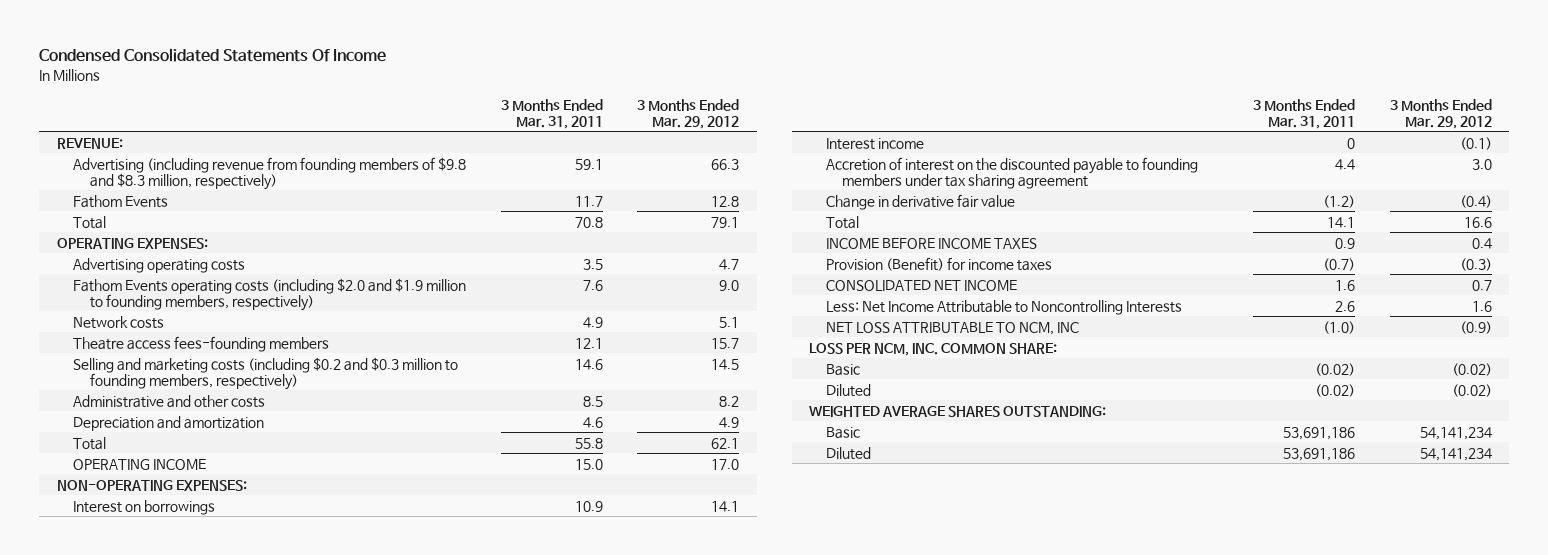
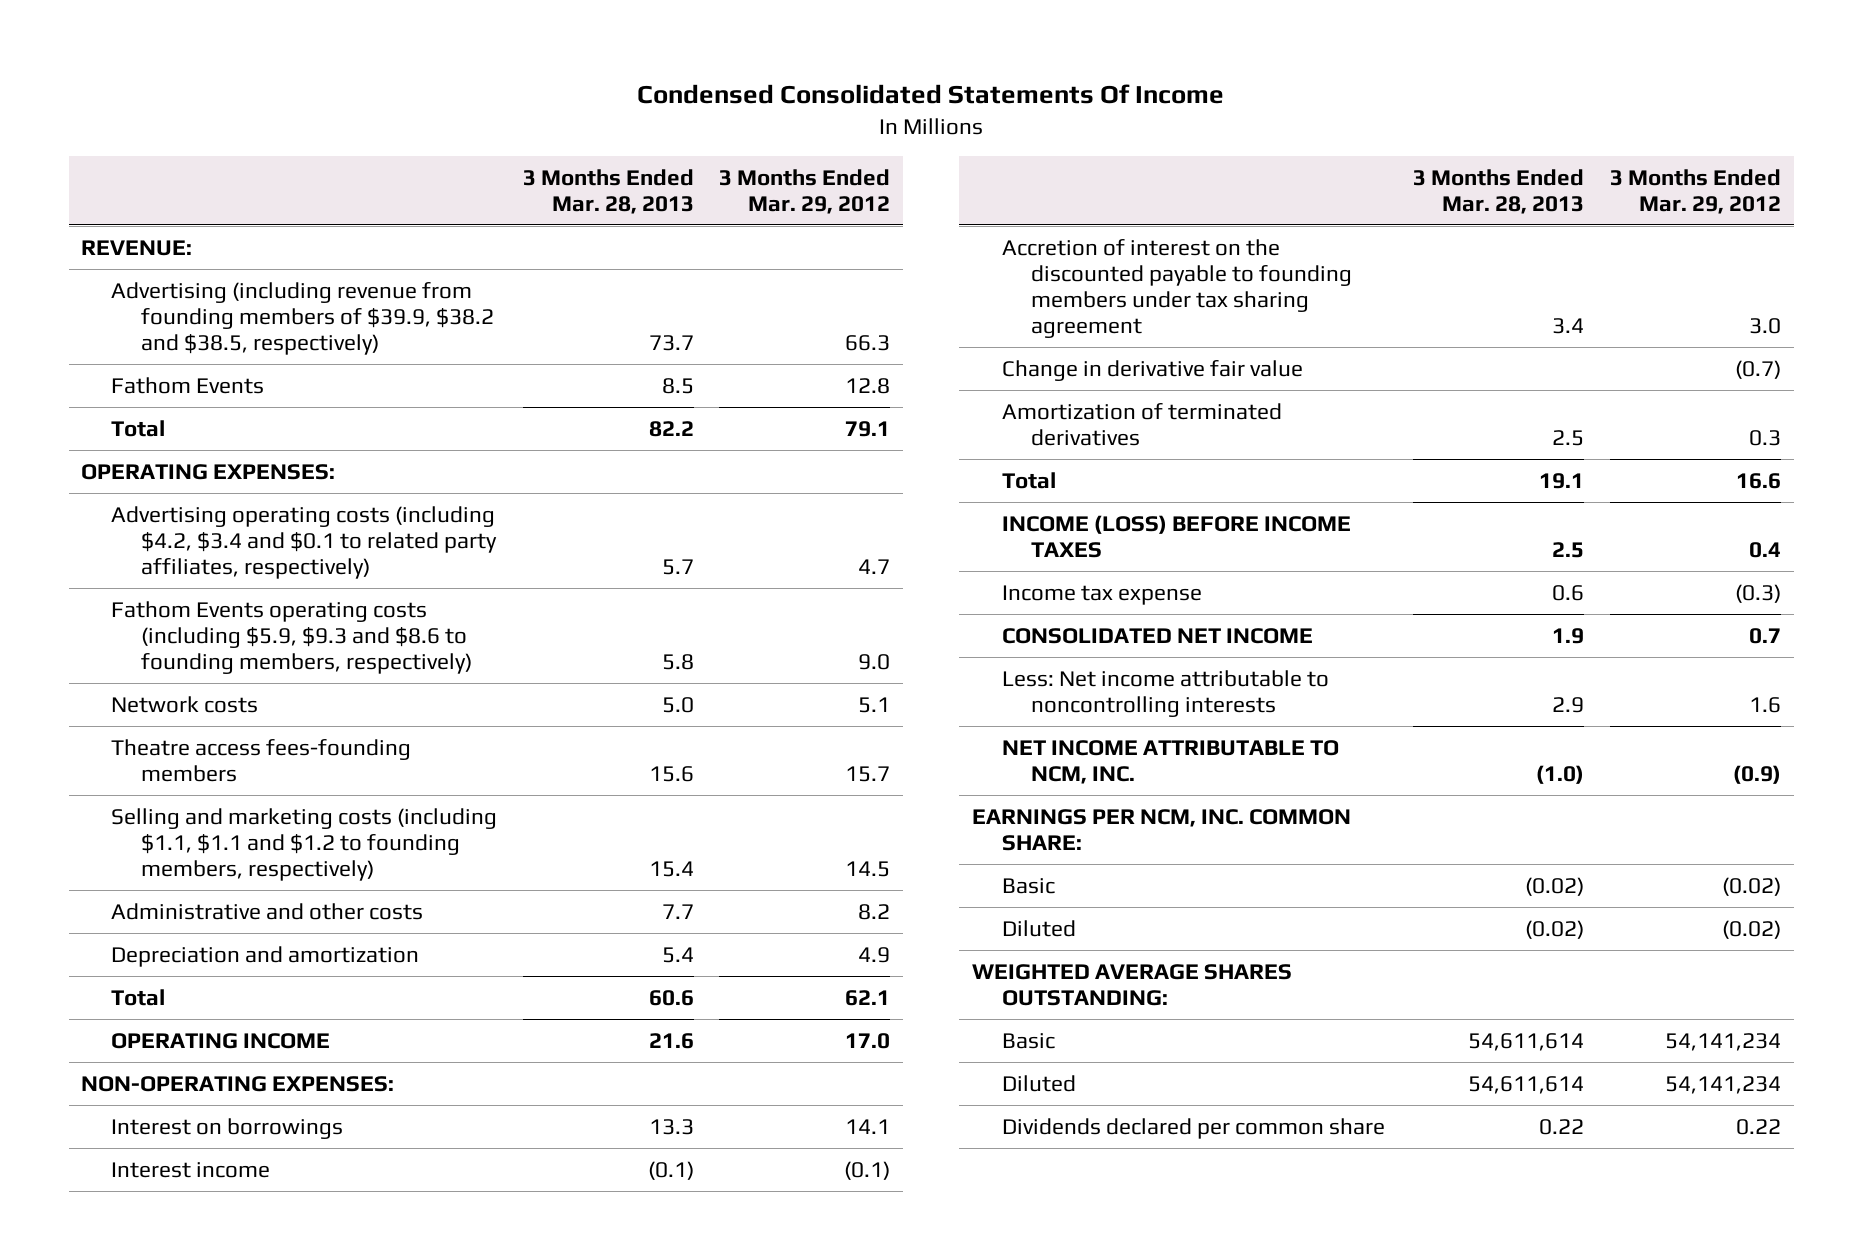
[500,98,603,129] 3 Months Ended Mar. 31, 2011 -> none
none -> [522,168,694,214] 3 Months Ended Mar. 28, 2013
[73,156,467,190] Advertising (including revenue from founding members of $9.8 and $8.3 million, respectively) -> [111,281,494,355] Advertising (including revenue from founding members of $39.9, $38.2 and $38.5, respectively)
[73,257,246,273] Advertising operating costs -> [111,505,497,579] Advertising operating costs (including $4.2, $3.4 and $0.1 to related party affiliates, respectively)
[73,277,467,311] Fathom Events operating costs (including $2.0 and $1.9 million to founding members, respectively) -> [111,600,472,674] Fathom Events operating costs (including $5.9, $9.3 and $8.6 to founding members, respectively)
[73,356,459,390] Selling and marketing costs (including $0.2 and $0.3 million to founding members, respectively) -> [111,807,498,881] Selling and marketing costs (including $1.1, $1.1 and $1.2 to founding members, respectively)
[1459,194,1492,208] (0.4) -> [1735,359,1782,379] (0.7)
none -> [1001,402,1282,446] Amortization of terminated derivatives
[825,237,1037,249] INCOME BEFORE INCOME TAXES -> [1001,514,1351,558] INCOME (LOSS) BEFORE INCOME TAXES
[825,256,1052,271] Provision (Benefit) for income taxes -> [1001,584,1202,605] Income tax expense
[825,299,1182,315] Less: Net Income Attributable to Noncontrolling Interests -> [1001,669,1329,717] Less: Net income attributable to noncontrolling interests
[825,321,1079,335] NET LOSS ATTRIBUTABLE TO NCM, INC -> [1001,739,1339,784] NET INCOME ATTRIBUTABLE TO NCM, INC.
[808,342,1057,356] LOSS PER NCM, INC. COMMON SHARE: -> [972,808,1352,851] EARNINGS PER NCM, INC. COMMON SHARE:
none -> [1001,1117,1385,1139] Dividends declared per common share

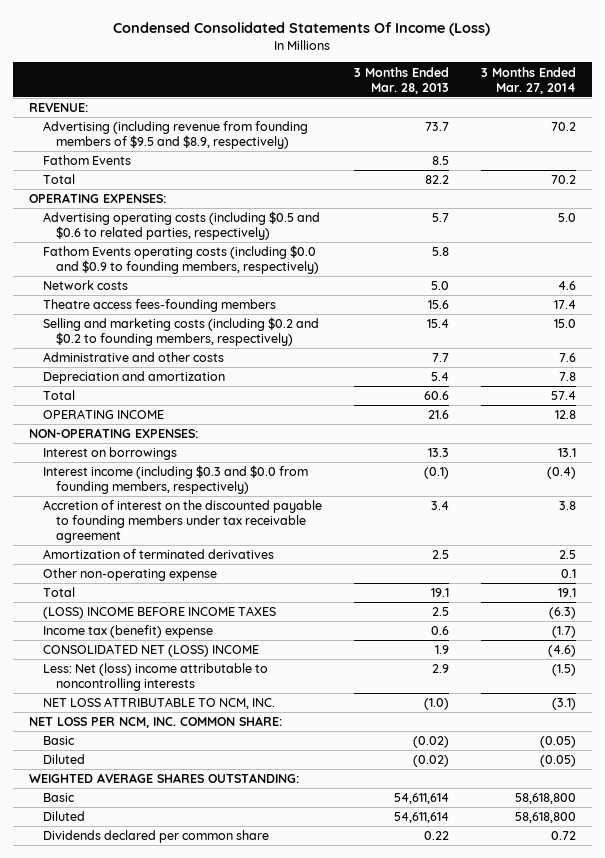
[637,84,1225,105] Condensed Consolidated Statements Of Income -> [113,21,491,36] Condensed Consolidated Statements Of Income (Loss)
[719,168,891,214] 3 Months Ended Mar. 29, 2012 -> none
none -> [480,66,576,94] 3 Months Ended Mar. 27, 2014
[111,281,494,355] Advertising (including revenue from founding members of $39.9, $38.2 and $38.5, respectively) -> [42,121,308,150] Advertising (including revenue from founding members of $9.5 and $8.9, respectively)
[111,505,497,579] Advertising operating costs (including $4.2, $3.4 and $0.1 to related party affiliates, respectively) -> [42,211,320,241] Advertising operating costs (including $0.5 and $0.6 to related parties, respectively)
[111,600,472,674] Fathom Events operating costs (including $5.9, $9.3 and $8.6 to founding members, respectively) -> [42,245,319,275] Fathom Events operating costs (including $0.0 and $0.9 to founding members, respectively)
[111,807,498,881] Selling and marketing costs (including $1.1, $1.1 and $1.2 to founding members, respectively) -> [42,317,319,347] Selling and marketing costs (including $0.2 and $0.2 to founding members, respectively)
[1001,359,1303,381] Change in derivative fair value -> none
[111,1161,271,1178] Interest income -> [42,465,308,495] Interest income (including $0.3 and $0.0 from founding members, respectively)
[1001,238,1353,338] Accretion of interest on the discounted payable to founding members under tax sharing agreement -> [42,500,322,543] Accretion of interest on the discounted payable to founding members under tax receivable agreement
none -> [42,568,217,582] Other non-operating expense
[1001,514,1351,558] INCOME (LOSS) BEFORE INCOME TAXES -> [42,606,276,620] (LOSS) INCOME BEFORE INCOME TAXES
[1001,584,1202,605] Income tax expense -> [42,625,213,639] Income tax (benefit) expense
[1001,627,1313,644] CONSOLIDATED NET INCOME -> [42,644,259,658] CONSOLIDATED NET (LOSS) INCOME
[1001,669,1329,717] Less: Net income attributable to noncontrolling interests -> [42,663,268,692] Less: Net (loss) income attributable to noncontrolling interests
[1001,739,1339,784] NET INCOME ATTRIBUTABLE TO NCM, INC. -> [42,697,275,710] NET LOSS ATTRIBUTABLE TO NCM, INC.
[972,808,1352,851] EARNINGS PER NCM, INC. COMMON SHARE: -> [29,716,283,729] NET LOSS PER NCM, INC. COMMON SHARE:

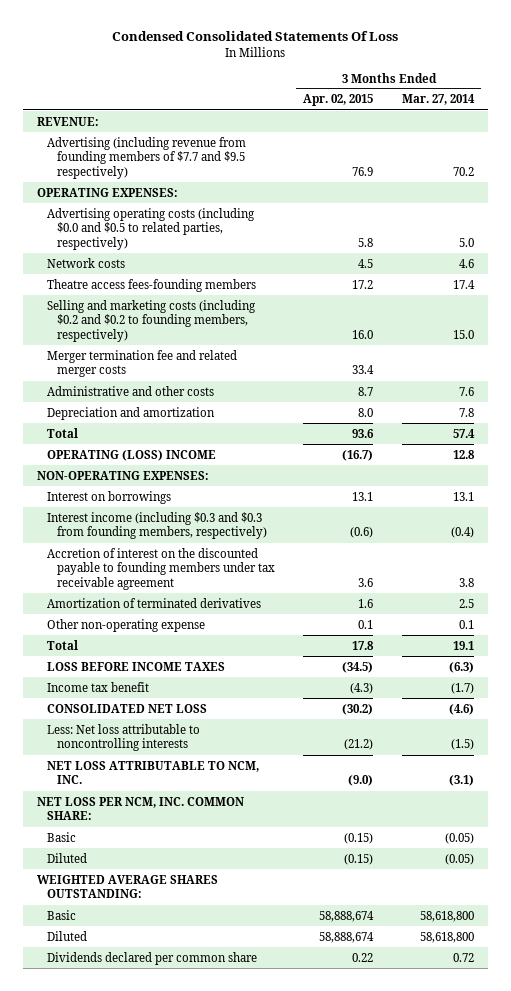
[113,21,491,36] Condensed Consolidated Statements Of Income (Loss) -> [112,31,399,42] Condensed Consolidated Statements Of Loss
[353,66,449,94] 3 Months Ended Mar. 28, 2013 -> none
none -> [303,94,374,107] Apr. 02, 2015
[42,155,131,166] Fathom Events -> none
[42,174,75,185] Total -> none
[42,121,308,150] Advertising (including revenue from founding members of $9.5 and $8.9, respectively) -> [47,136,247,180] Advertising (including revenue from founding members of $7.7 and $9.5 respectively)
[42,245,319,275] Fathom Events operating costs (including $0.0 and $0.9 to founding members, respectively) -> none
[42,211,320,241] Advertising operating costs (including $0.5 and $0.6 to related parties, respectively) -> [47,207,256,251] Advertising operating costs (including $0.0 and $0.5 to related parties, respectively)
none -> [47,349,238,378] Merger termination fee and related merger costs
[42,409,164,420] OPERATING INCOME -> [47,449,217,461] OPERATING (LOSS) INCOME
[42,465,308,495] Interest income (including $0.3 and $0.0 from founding members, respectively) -> [47,511,268,540] Interest income (including $0.3 and $0.3 from founding members, respectively)
[42,606,276,620] (LOSS) INCOME BEFORE INCOME TAXES -> [47,661,226,671] LOSS BEFORE INCOME TAXES
[42,625,213,639] Income tax (benefit) expense -> [47,681,150,692] Income tax benefit
[42,644,259,658] CONSOLIDATED NET (LOSS) INCOME -> [47,703,208,713] CONSOLIDATED NET LOSS
[42,663,268,692] Less: Net (loss) income attributable to noncontrolling interests -> [47,723,201,752] Less: Net loss attributable to noncontrolling interests

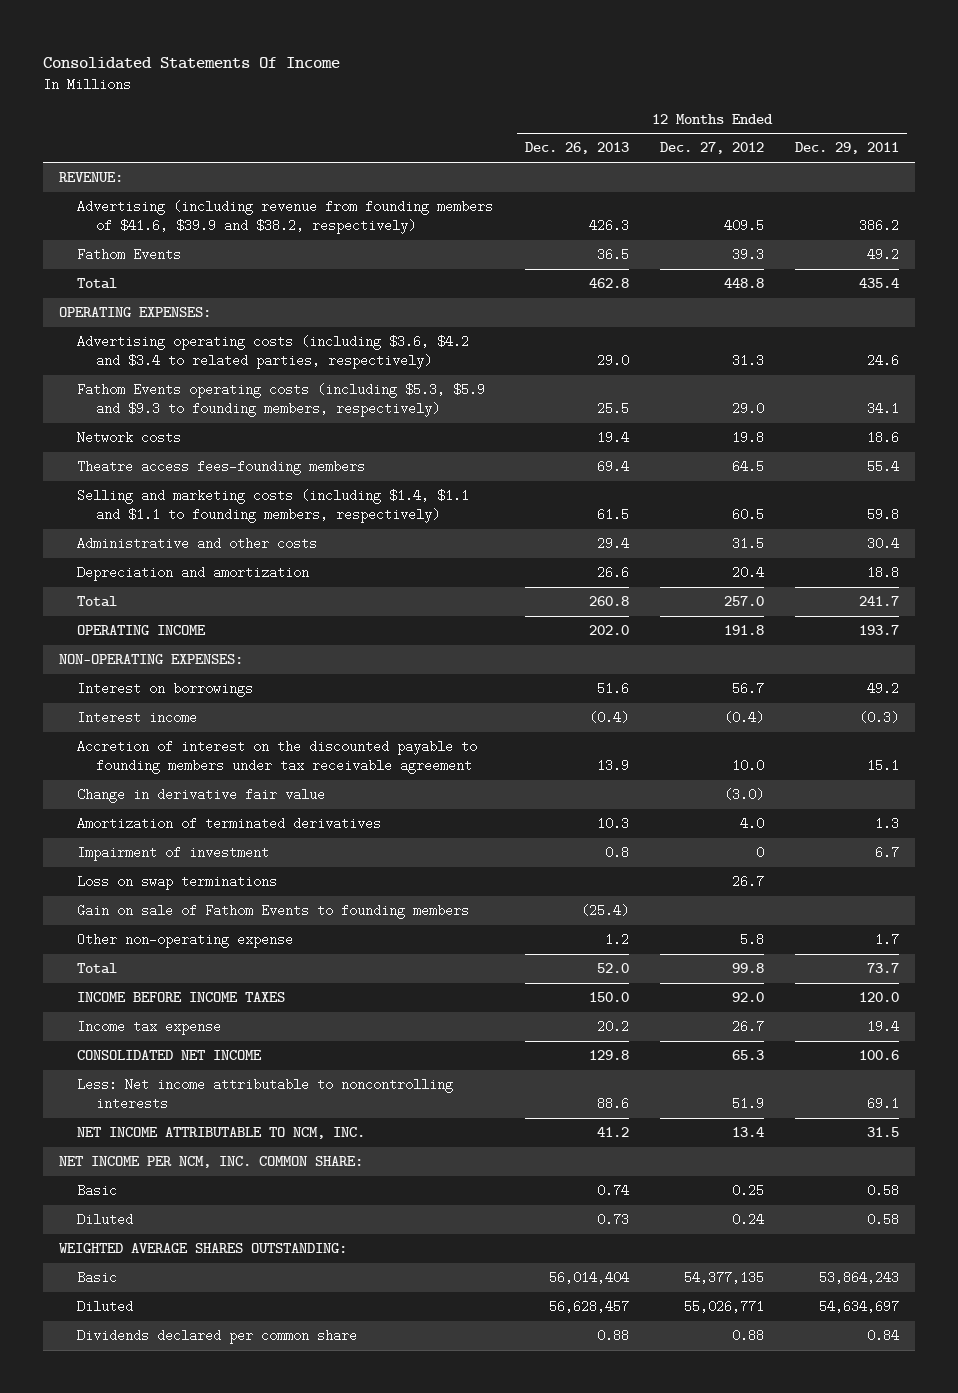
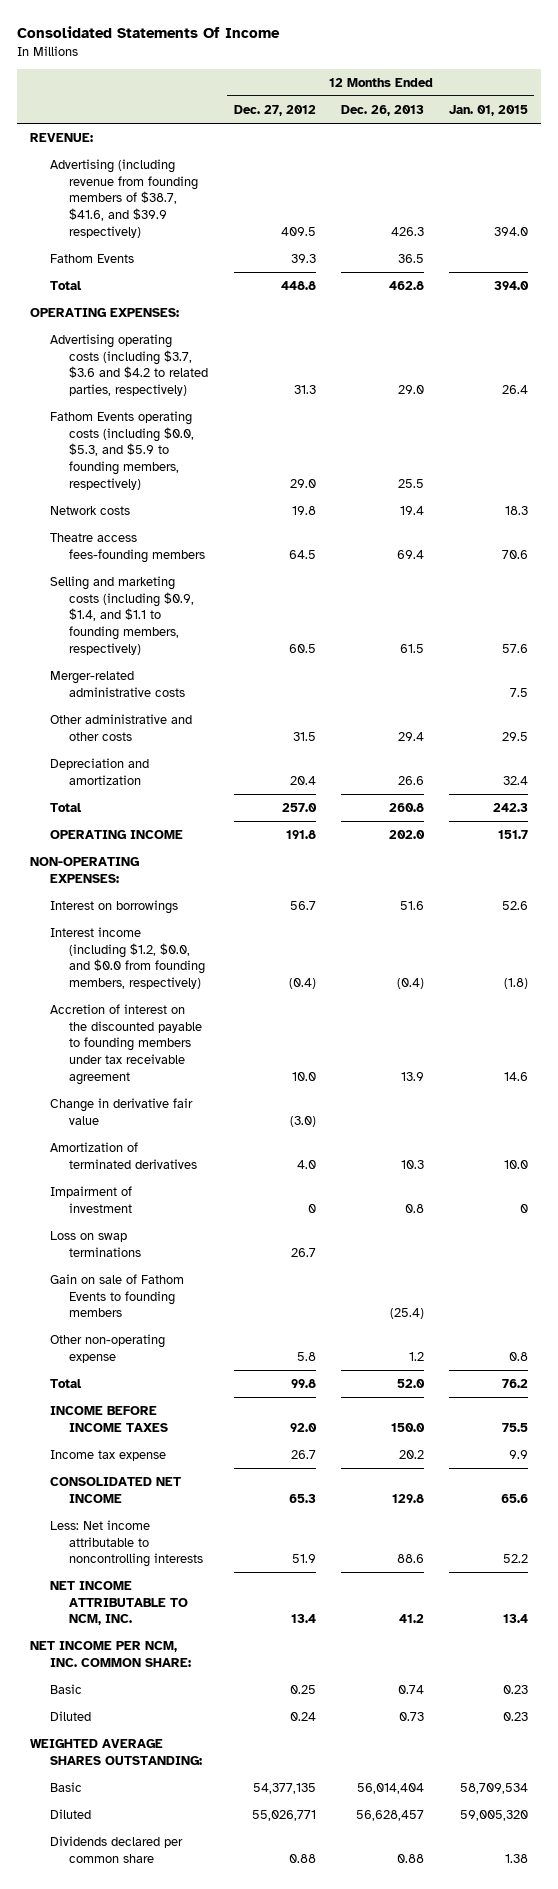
[794,142,899,155] Dec. 29, 2011 -> none
none -> [449,104,529,116] Jan. 01, 2015
[77,200,494,234] Advertising (including revenue from founding members of $41.6, $39.9 and $38.2, respectively) -> [49,159,199,238] Advertising (including revenue from founding members of $38.7, $41.6, and $39.9 respectively)
[77,335,470,369] Advertising operating costs (including $3.6, $4.2 and $3.4 to related parties, respectively) -> [49,334,209,396] Advertising operating costs (including $3.7, $3.6 and $4.2 to related parties, respectively)
[77,383,486,417] Fathom Events operating costs (including $5.3, $5.9 and $9.3 to founding members, respectively) -> [49,411,195,490] Fathom Events operating costs (including $0.0, $5.3, and $5.9 to founding members, respectively)
[77,489,470,523] Selling and marketing costs (including $1.4, $1.1 and $1.1 to founding members, respectively) -> [49,576,195,655] Selling and marketing costs (including $0.9, $1.4, and $1.1 to founding members, respectively)
none -> [49,671,186,697] Merger-related administrative costs
[77,537,318,551] Administrative and other costs -> [49,714,192,741] Other administrative and other costs
[77,711,198,725] Interest income -> [49,927,206,989] Interest income (including $1.2, $0.0, and $0.0 from founding members, respectively)

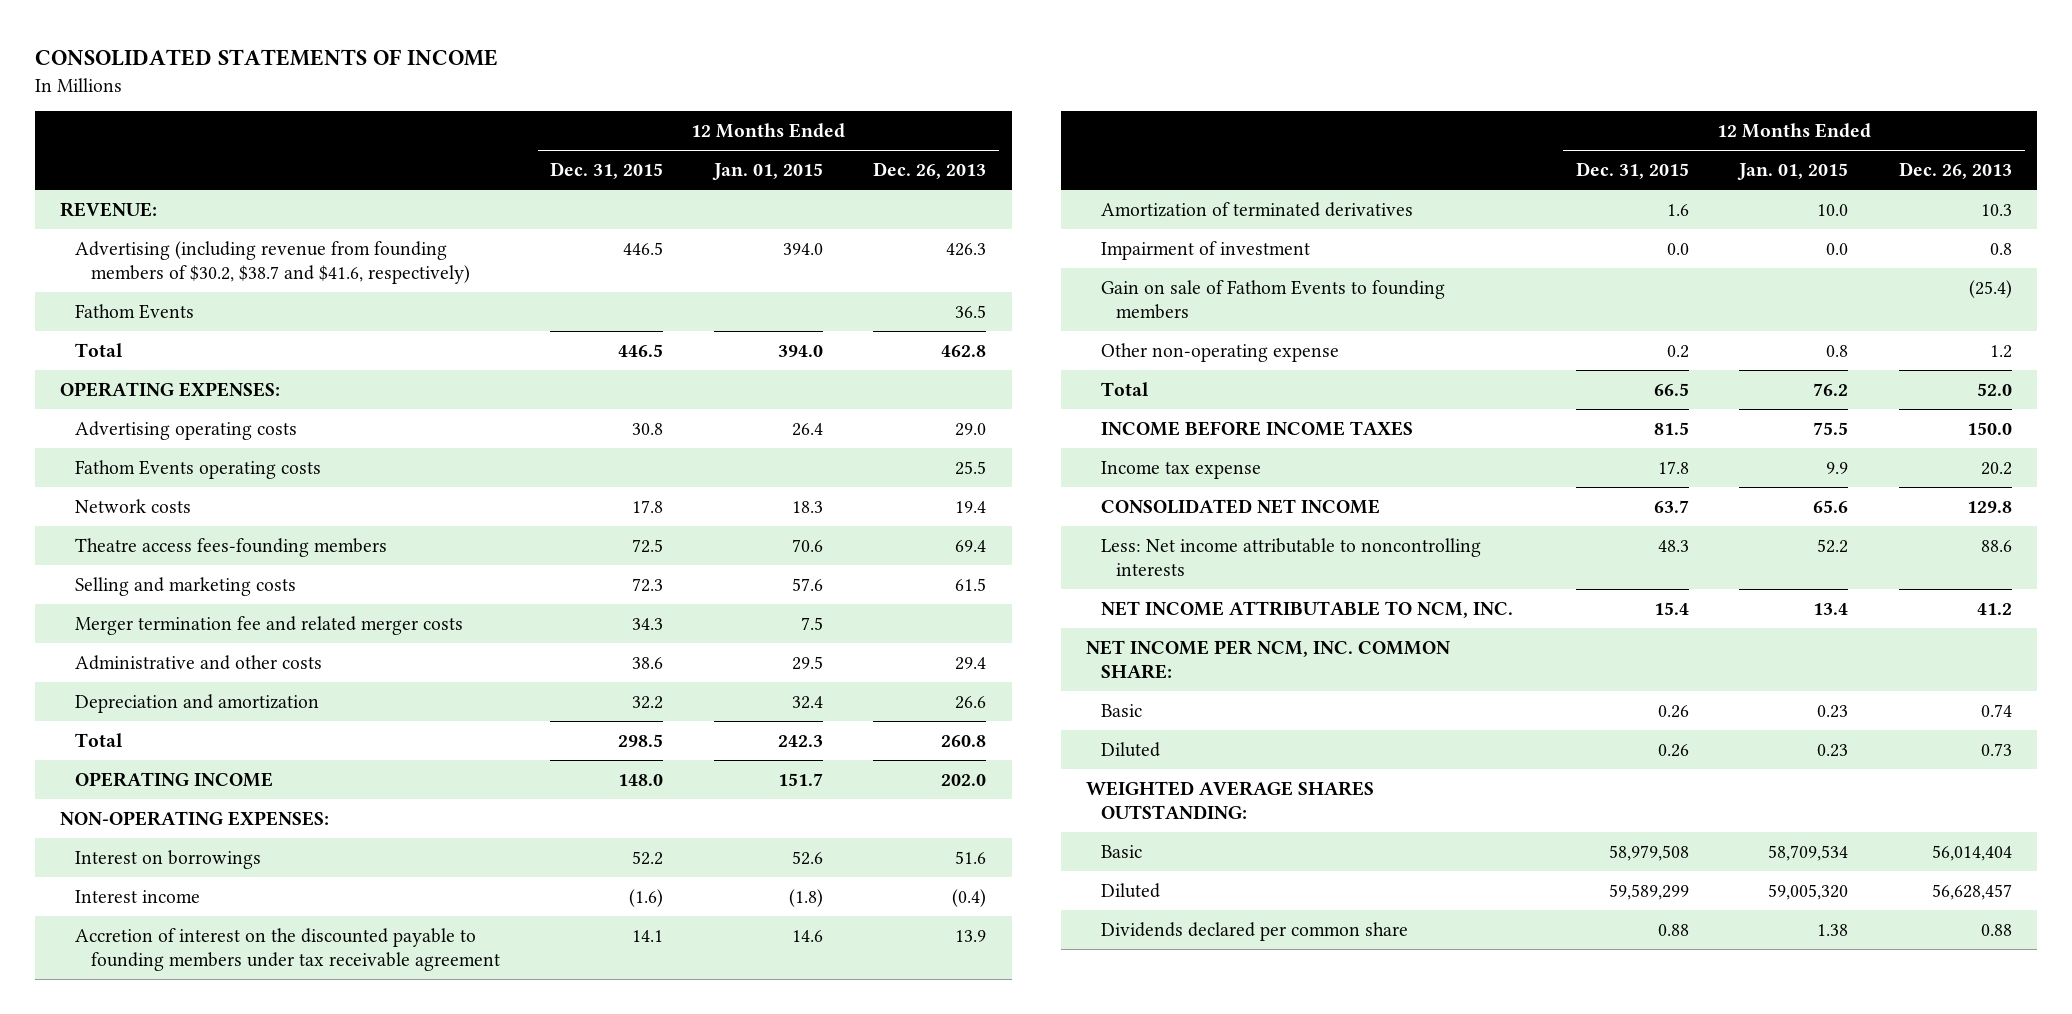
[17,25,281,38] Consolidated Statements Of Income -> [34,49,498,67] CONSOLIDATED STATEMENTS OF INCOME
[233,104,316,116] Dec. 27, 2012 -> none
none -> [550,162,664,180] Dec. 31, 2015
[49,159,199,238] Advertising (including revenue from founding members of $38.7, $41.6, and $39.9 respectively) -> [75,240,470,284] Advertising (including revenue from founding members of $30.2, $38.7 and $41.6, respectively)
[49,334,209,396] Advertising operating costs (including $3.7, $3.6 and $4.2 to related parties, respectively) -> [75,420,298,440] Advertising operating costs
[49,411,195,490] Fathom Events operating costs (including $0.0, $5.3, and $5.9 to founding members, respectively) -> [75,459,322,479] Fathom Events operating costs
[49,576,195,655] Selling and marketing costs (including $0.9, $1.4, and $1.1 to founding members, respectively) -> [75,576,297,596] Selling and marketing costs
[49,671,186,697] Merger-related administrative costs -> [75,615,464,635] Merger termination fee and related merger costs
[49,714,192,741] Other administrative and other costs -> [75,654,323,670] Administrative and other costs
[49,927,206,989] Interest income (including $1.2, $0.0, and $0.0 from founding members, respectively) -> [75,889,201,903] Interest income
[49,1098,193,1125] Change in derivative fair value -> none
[49,1231,142,1257] Loss on swap terminations -> none
[520,1203,529,1213] 0 -> [1826,242,1849,255] 0.0

